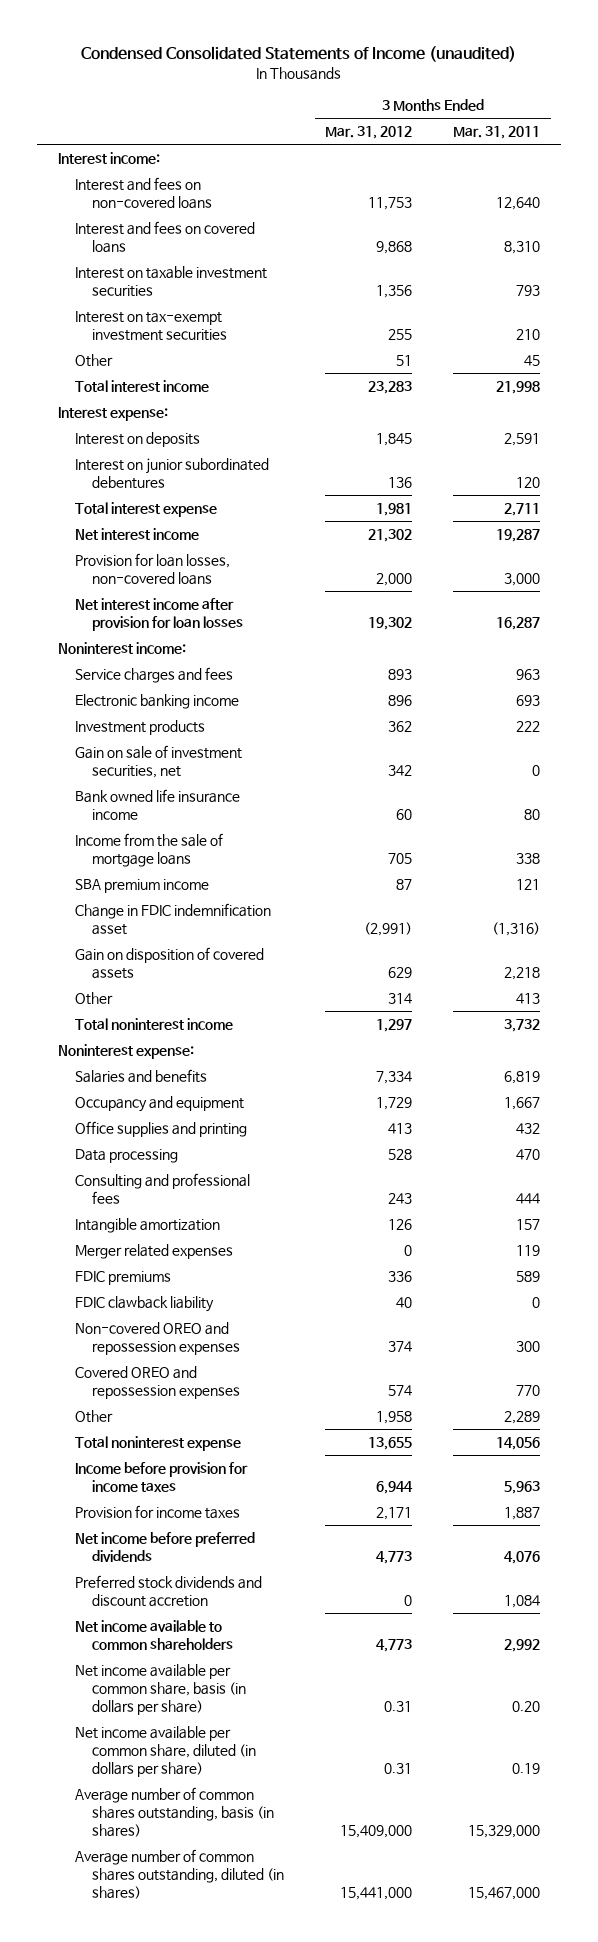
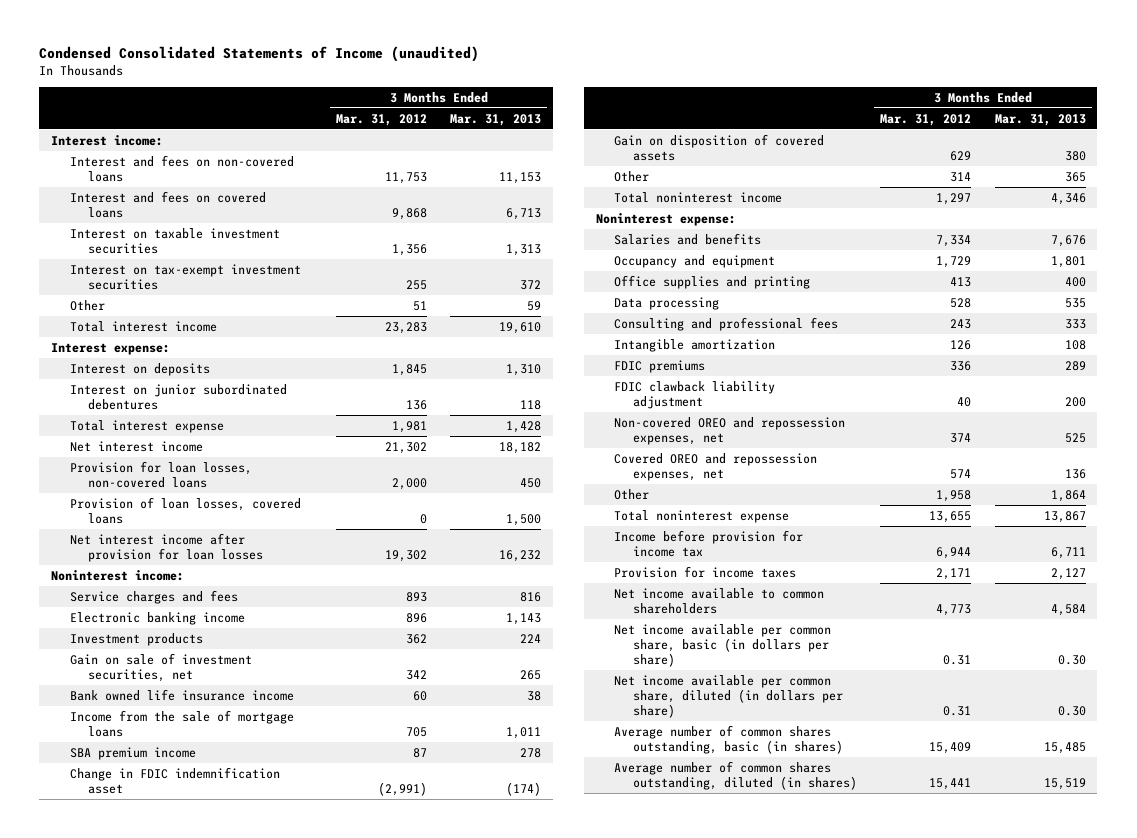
[453,126,541,140] Mar. 31, 2011 -> none
none -> [450,113,542,126] Mar. 31, 2013
none -> [69,496,301,525] Provision of loan losses, covered loans
[74,1244,233,1260] Merger related expenses -> none
[74,1296,214,1313] FDIC clawback liability -> [614,380,776,410] FDIC clawback liability adjustment
[74,1322,240,1356] Non-covered OREO and repossession expenses -> [614,416,846,446] Non-covered OREO and repossession expenses, net
[74,1366,240,1400] Covered OREO and repossession expenses -> [614,452,818,482] Covered OREO and repossession expenses, net
[74,1462,248,1493] Income before provision for income taxes -> [614,529,804,558] Income before provision for income tax
[74,1532,255,1563] Net income before preferred dividends -> none
[74,1575,262,1608] Preferred stock dividends and discount accretion -> none
[74,1664,246,1716] Net income available per common share, basis (in dollars per share) -> [614,623,832,668] Net income available per common share, basic (in dollars per share)
[74,1787,274,1838] Average number of common shares outstanding, basis (in shares) -> [614,724,843,755] Average number of common shares outstanding, basic (in shares)
[339,1825,412,1839] 15,409,000 -> [929,742,972,755] 15,409
[339,1887,412,1901] 15,441,000 -> [929,778,972,791] 15,441

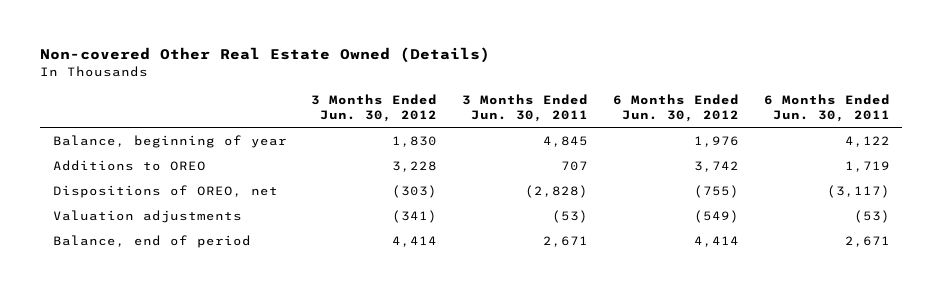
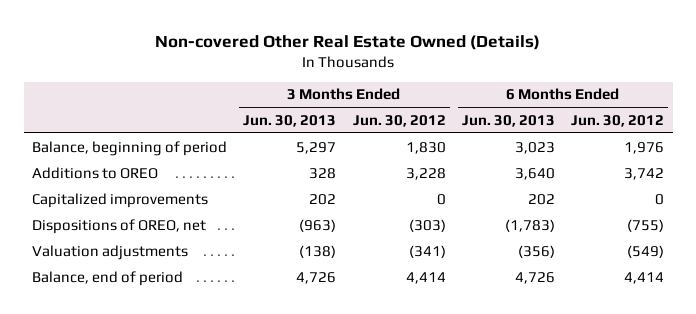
[462,94,589,123] 3 Months Ended Jun. 30, 2011 -> none
[763,94,890,123] 6 Months Ended Jun. 30, 2011 -> none
none -> [243,114,337,127] Jun. 30, 2013
none -> [461,114,555,127] Jun. 30, 2013
[52,134,287,148] Balance, beginning of year -> [31,140,227,156] Balance, beginning of period
none -> [31,192,208,208] Capitalized improvements

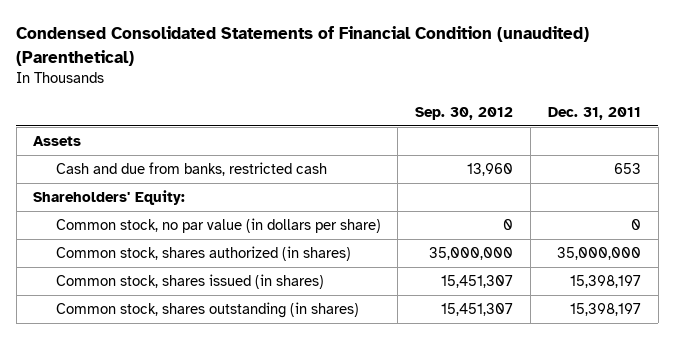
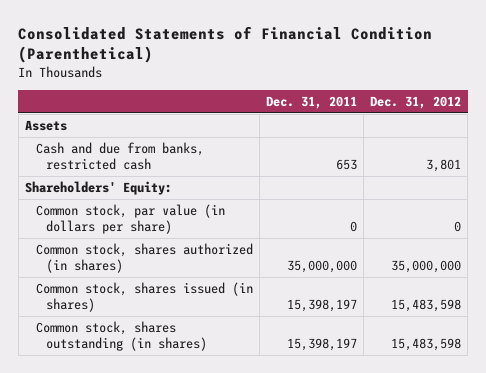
[16,26,590,66] Condensed Consolidated Statements of Financial Condition (unaudited) (Parenthetical) -> [18,25,433,64] Consolidated Statements of Financial Condition (Parenthetical)
[415,106,514,120] Sep. 30, 2012 -> none
none -> [370,96,462,110] Dec. 31, 2012
[55,217,381,233] Common stock, no par value (in dollars per share) -> [35,204,225,234] Common stock, par value (in dollars per share)

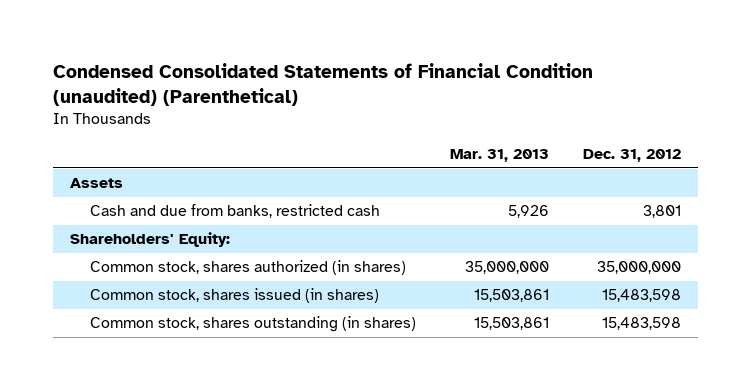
[18,25,433,64] Consolidated Statements of Financial Condition (Parenthetical) -> [53,63,594,106] Condensed Consolidated Statements of Financial Condition (unaudited) (Parenthetical)
[265,96,357,110] Dec. 31, 2011 -> none
none -> [449,149,549,163] Mar. 31, 2013
[35,204,225,234] Common stock, par value (in dollars per share) -> none

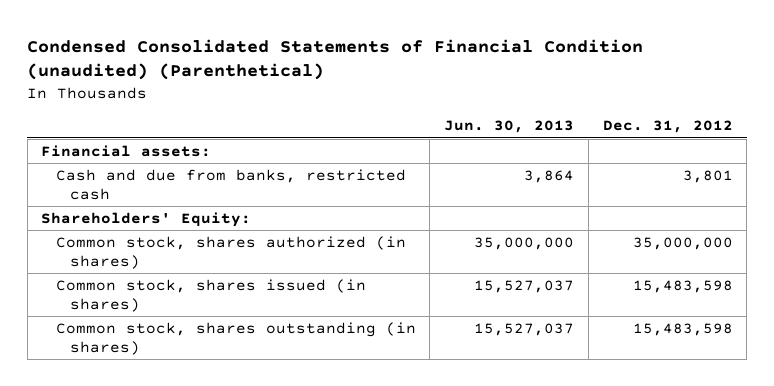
[449,149,549,163] Mar. 31, 2013 -> none
none -> [444,120,575,134] Jun. 30, 2013
[70,178,124,189] Assets -> [41,144,212,157] Financial assets:

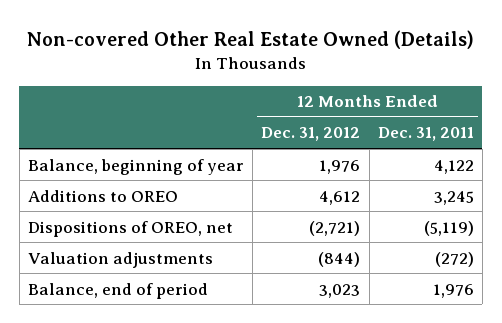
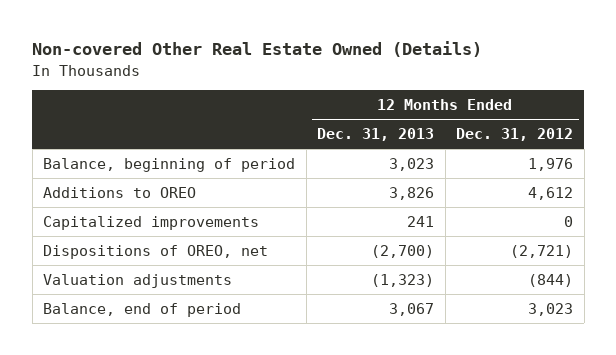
[377,127,474,142] Dec. 31, 2011 -> none
none -> [317,128,435,142] Dec. 31, 2013
[27,158,244,175] Balance, beginning of year -> [43,157,296,172] Balance, beginning of period
none -> [43,215,260,230] Capitalized improvements

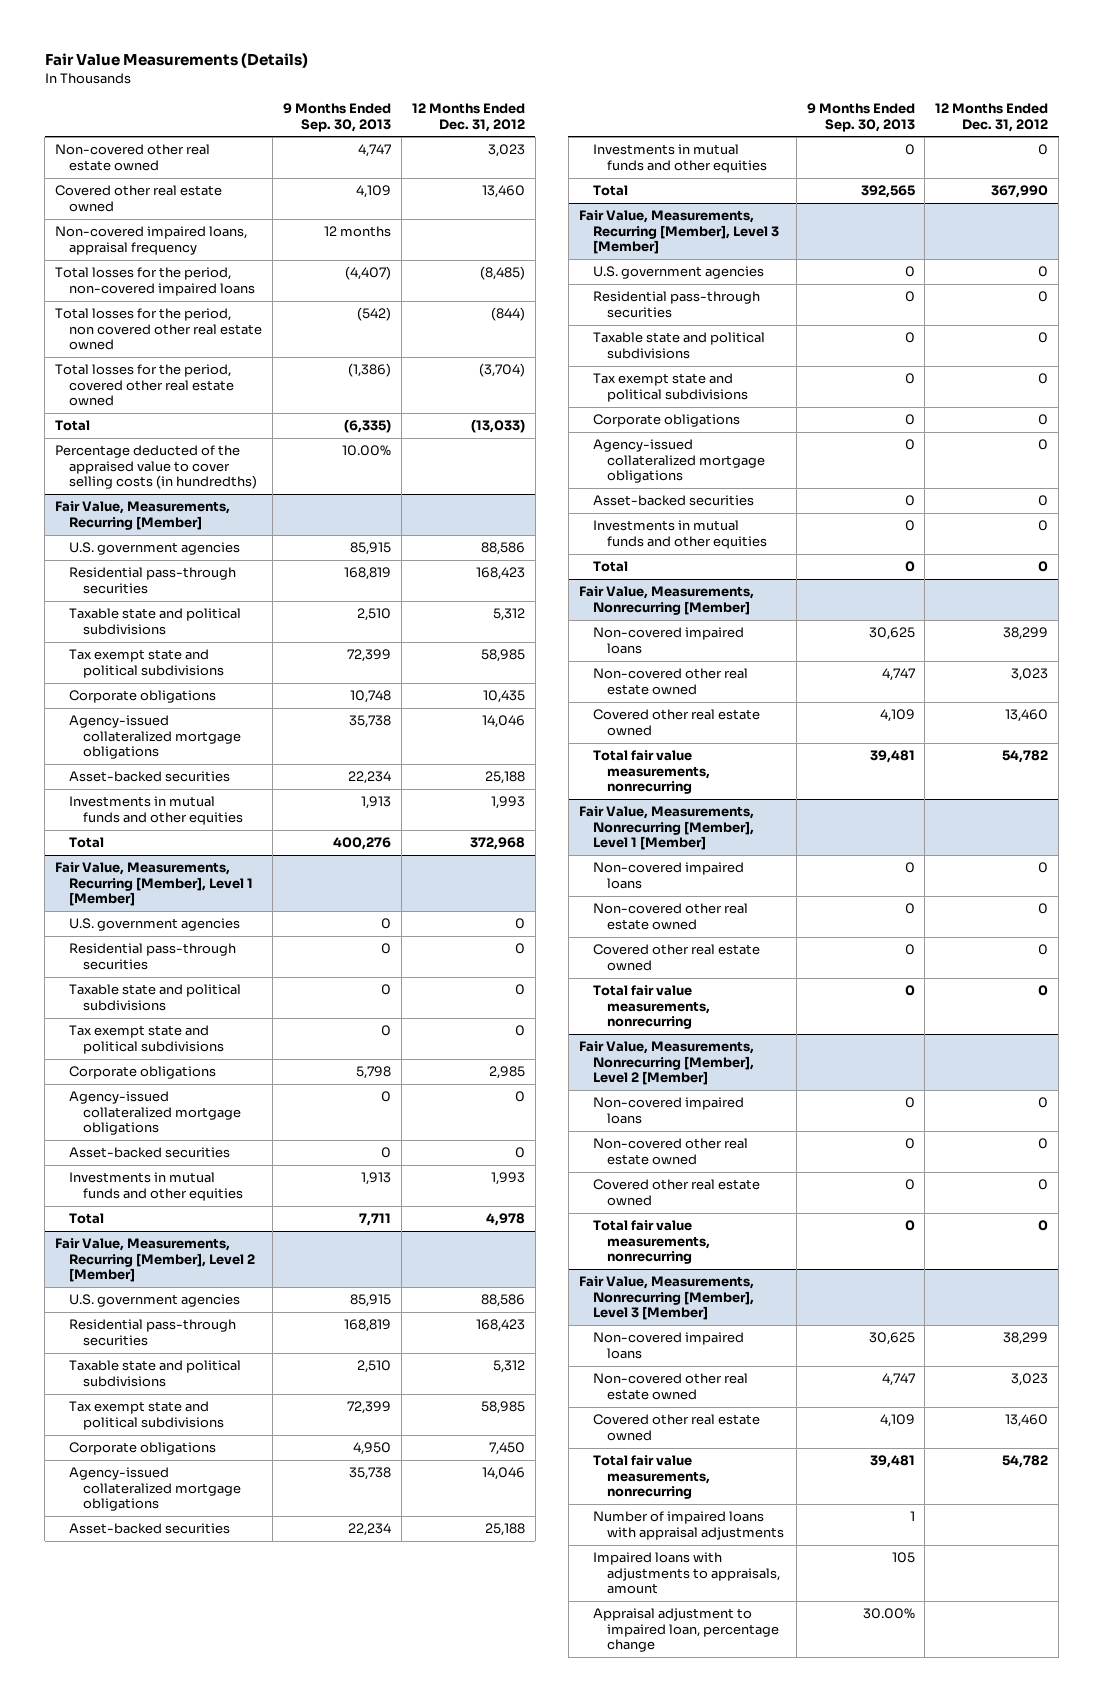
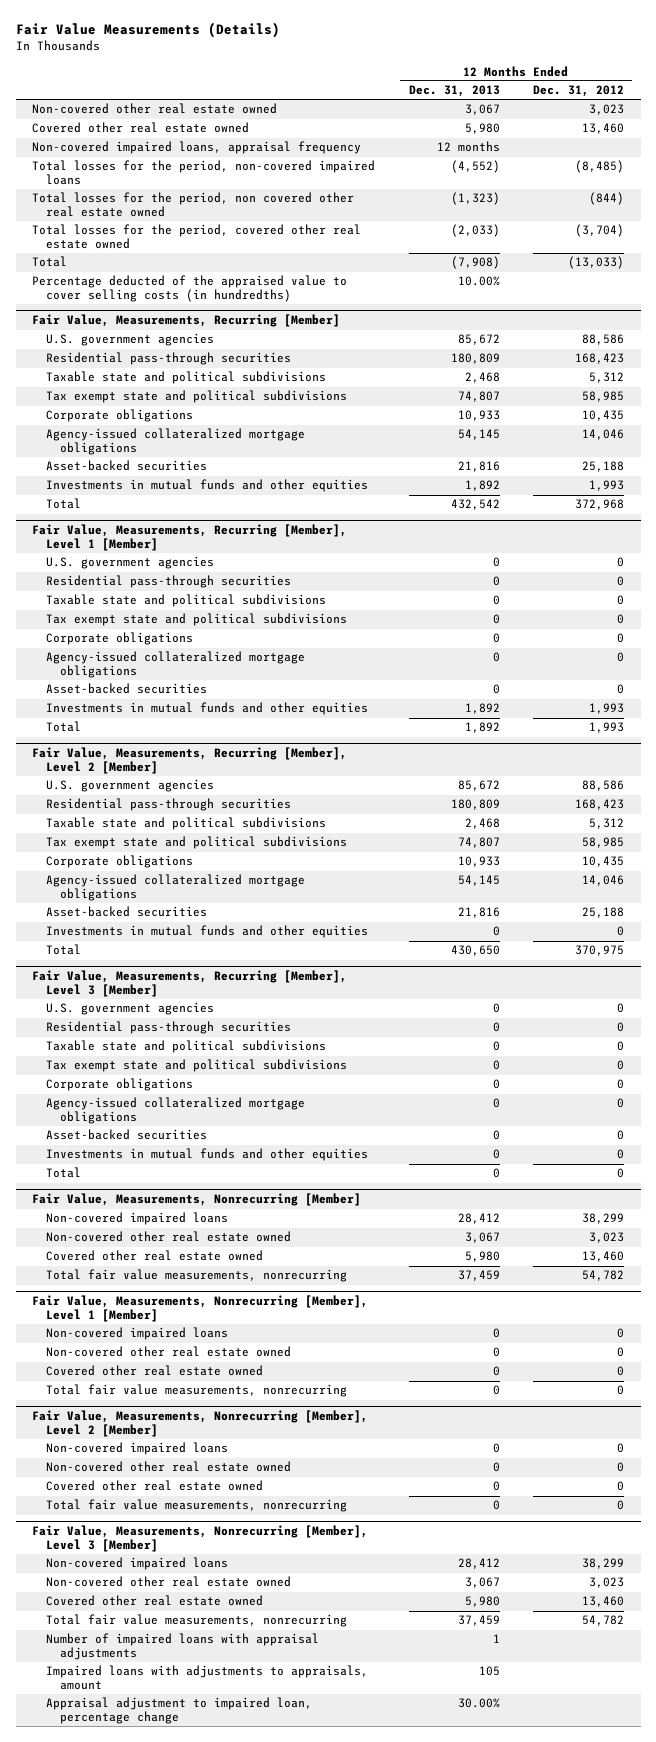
[283,103,392,132] 9 Months Ended Sep. 30, 2013 -> none
none -> [408,85,500,98] Dec. 31, 2013
[489,1066,526,1080] 2,985 -> [616,633,624,644] 0
[486,1213,526,1227] 4,978 -> [588,722,624,734] 1,993
[489,1442,526,1456] 7,450 -> [581,856,624,868] 10,435
[991,185,1049,199] 367,990 -> [574,945,624,957] 370,975

